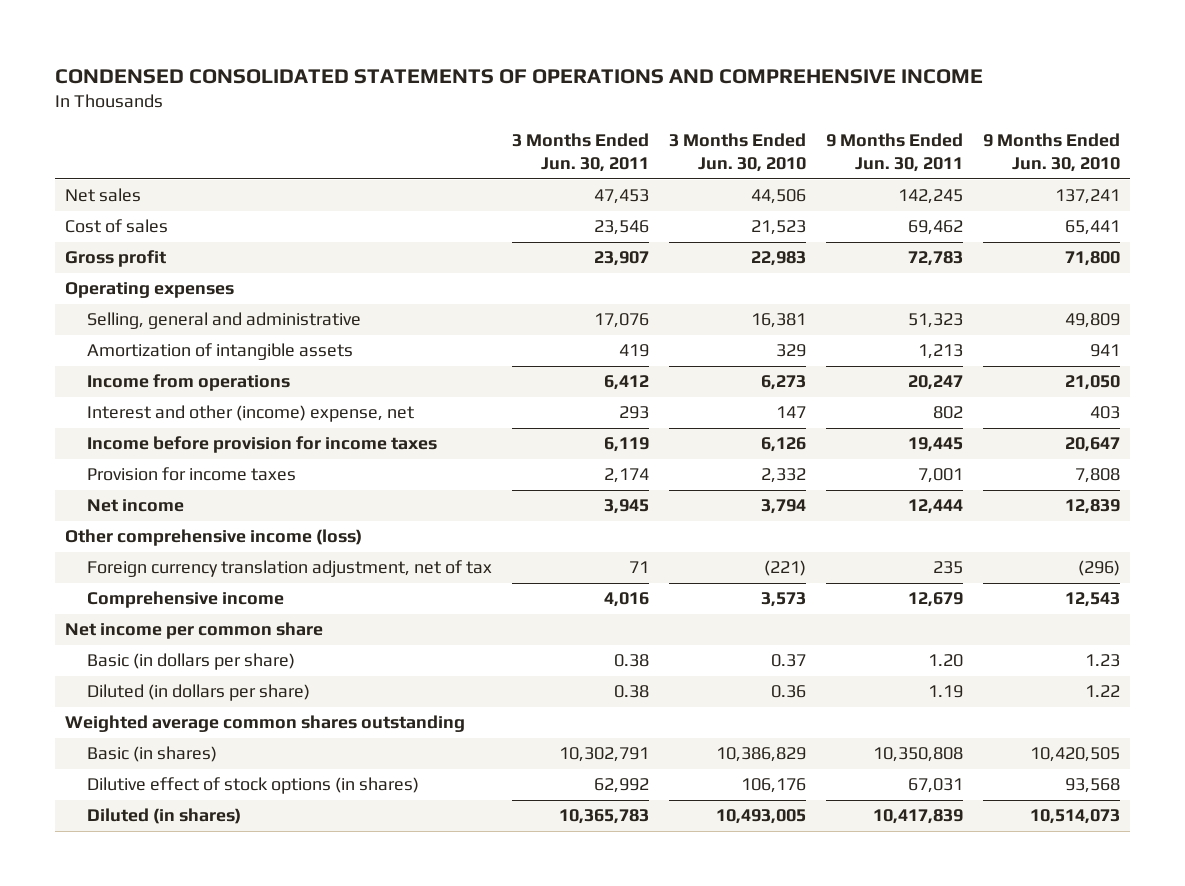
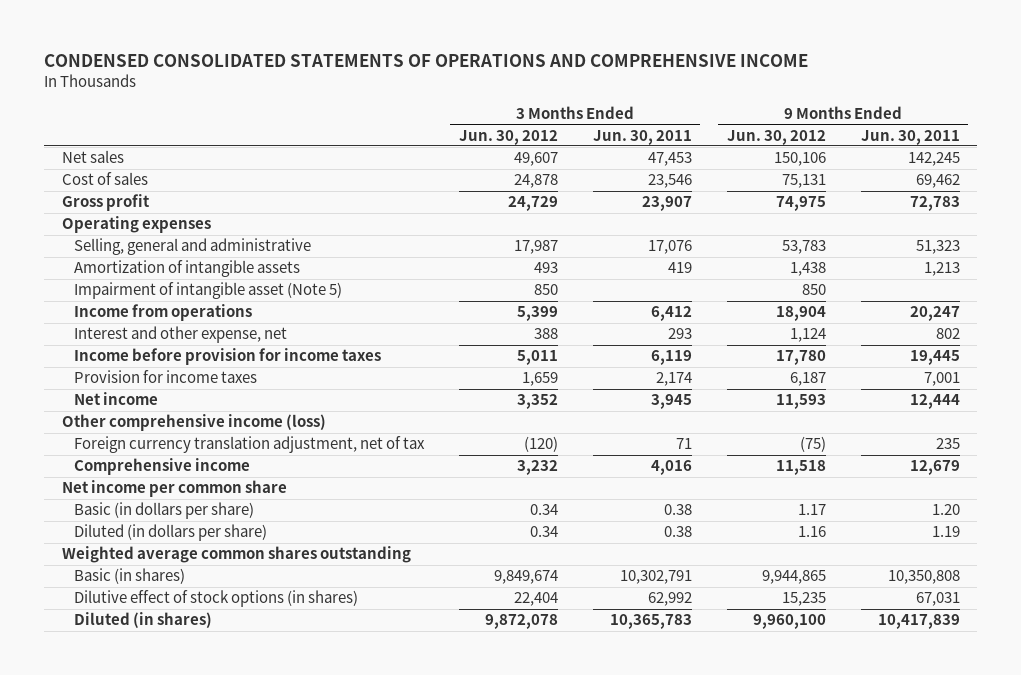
[669,133,807,173] 3 Months Ended Jun. 30, 2010 -> none
[983,133,1121,173] 9 Months Ended Jun. 30, 2010 -> none
none -> [458,129,558,145] Jun. 30, 2012
none -> [726,129,826,145] Jun. 30, 2012
none -> [73,282,342,300] Impairment of intangible asset (Note 5)
[86,405,414,423] Interest and other (income) expense, net -> [73,326,287,344] Interest and other expense, net

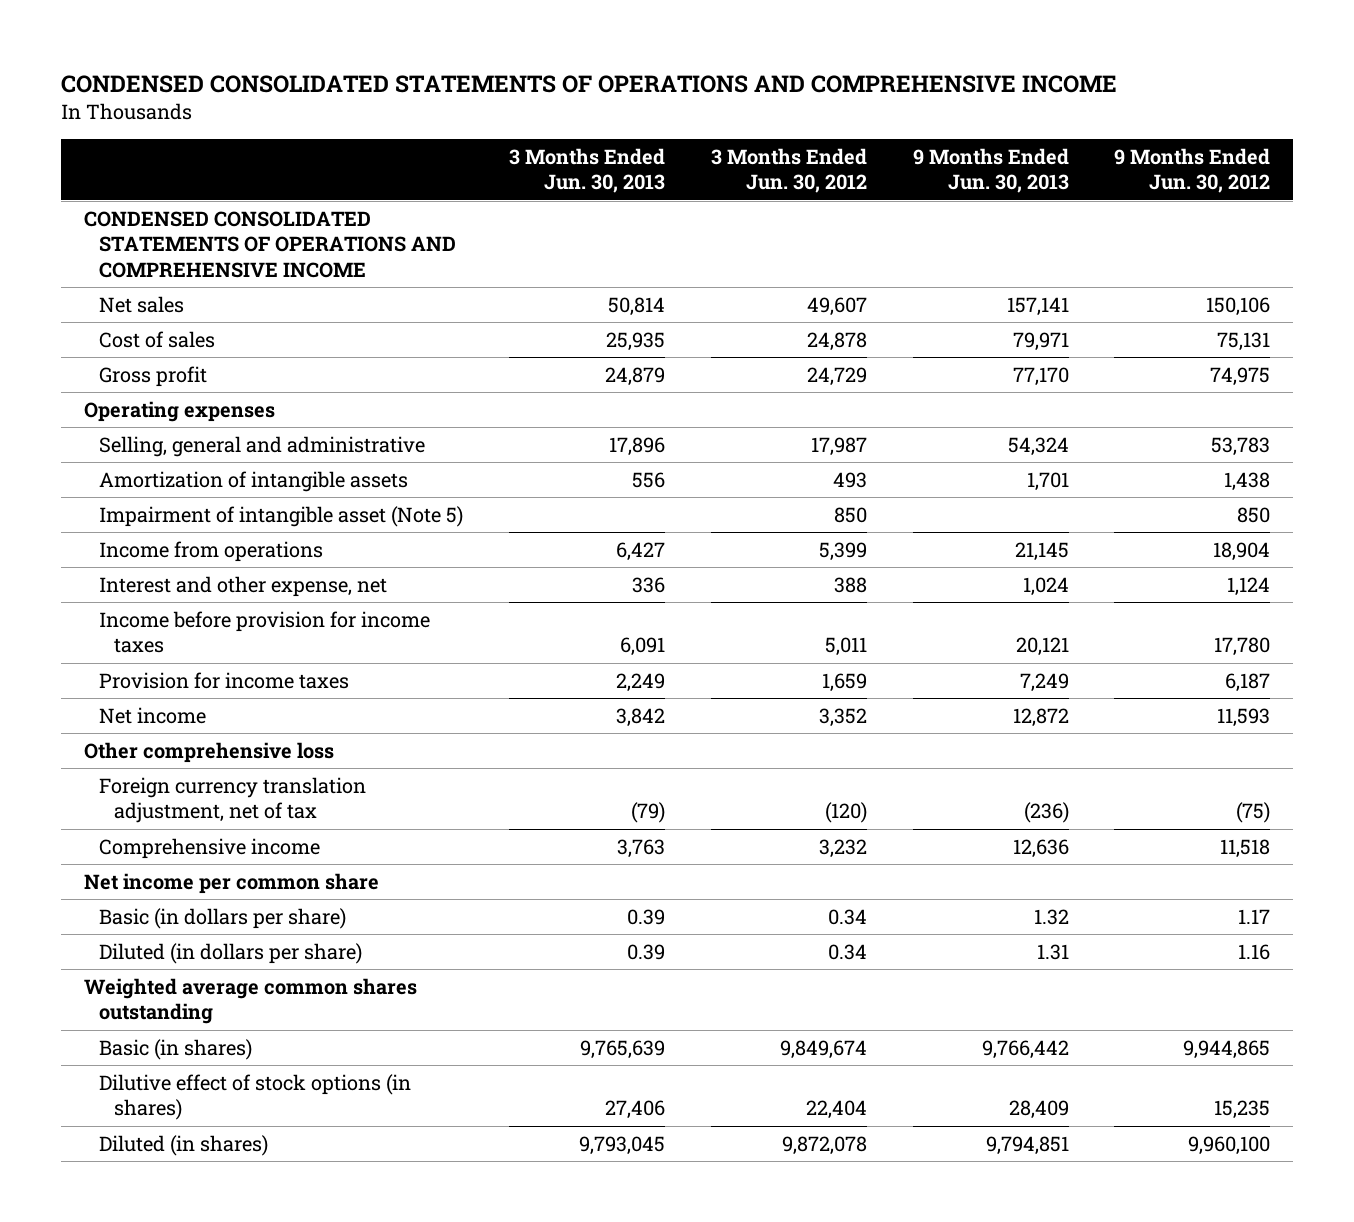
[592,129,692,145] Jun. 30, 2011 -> none
[860,129,960,145] Jun. 30, 2011 -> none
none -> [508,147,665,194] 3 Months Ended Jun. 30, 2013
none -> [912,147,1069,194] 9 Months Ended Jun. 30, 2013
none -> [83,210,456,278] CONDENSED CONSOLIDATED STATEMENTS OF OPERATIONS AND COMPREHENSIVE INCOME
[61,414,326,432] Other comprehensive income (loss) -> [83,741,334,763] Other comprehensive loss

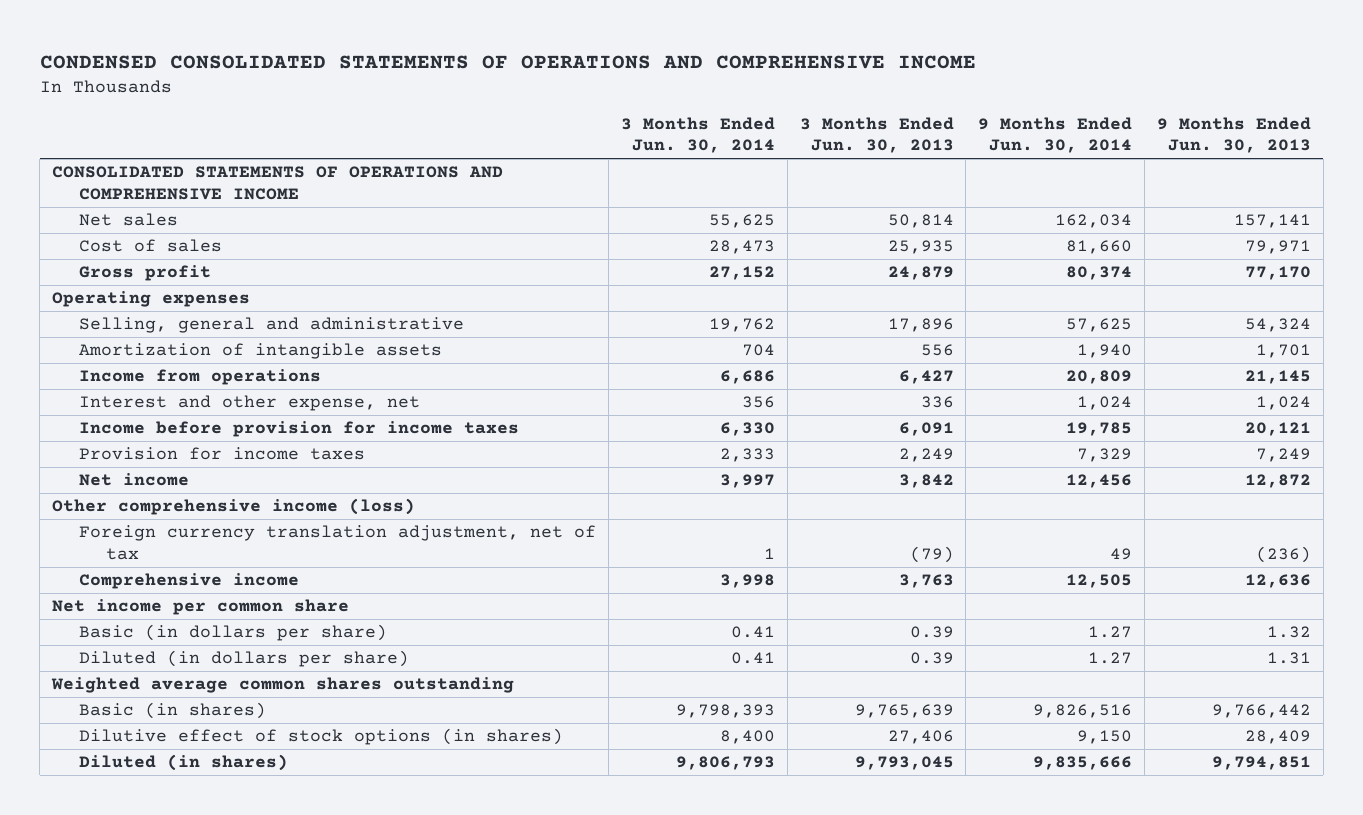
[710,147,867,194] 3 Months Ended Jun. 30, 2012 -> none
[1114,147,1271,194] 9 Months Ended Jun. 30, 2012 -> none
none -> [620,117,775,154] 3 Months Ended Jun. 30, 2014
none -> [978,117,1133,154] 9 Months Ended Jun. 30, 2014
[83,210,456,278] CONDENSED CONSOLIDATED STATEMENTS OF OPERATIONS AND COMPREHENSIVE INCOME -> [51,166,503,200] CONSOLIDATED STATEMENTS OF OPERATIONS AND COMPREHENSIVE INCOME
[98,505,463,527] Impairment of intangible asset (Note 5) -> none
[83,741,334,763] Other comprehensive loss -> [51,498,415,516] Other comprehensive income (loss)

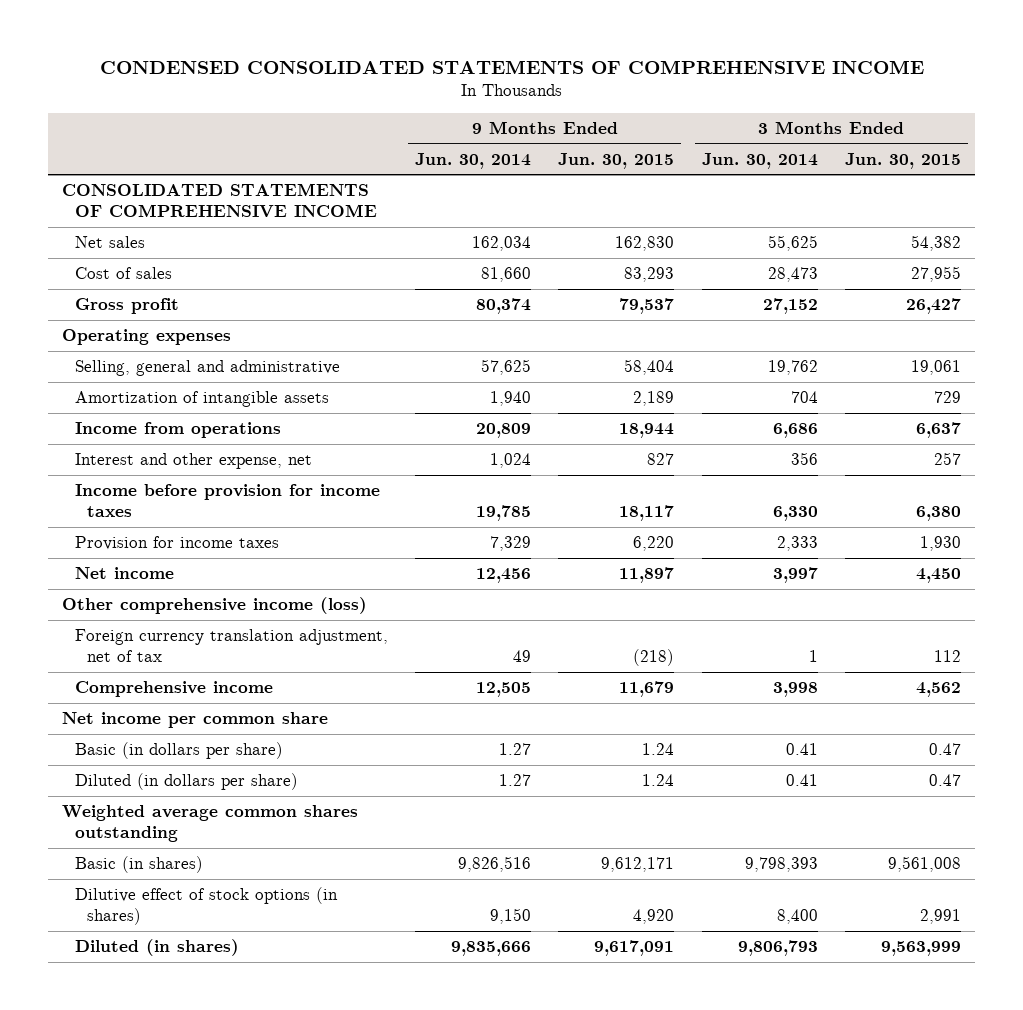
[39,54,976,69] CONDENSED CONSOLIDATED STATEMENTS OF OPERATIONS AND COMPREHENSIVE INCOME -> [99,59,924,74] CONDENSED CONSOLIDATED STATEMENTS OF COMPREHENSIVE INCOME
[799,117,954,154] 3 Months Ended Jun. 30, 2013 -> none
[1156,117,1311,154] 9 Months Ended Jun. 30, 2013 -> none
none -> [558,152,675,169] Jun. 30, 2015
none -> [845,152,962,169] Jun. 30, 2015
[51,166,503,200] CONSOLIDATED STATEMENTS OF OPERATIONS AND COMPREHENSIVE INCOME -> [61,183,377,218] CONSOLIDATED STATEMENTS OF COMPREHENSIVE INCOME

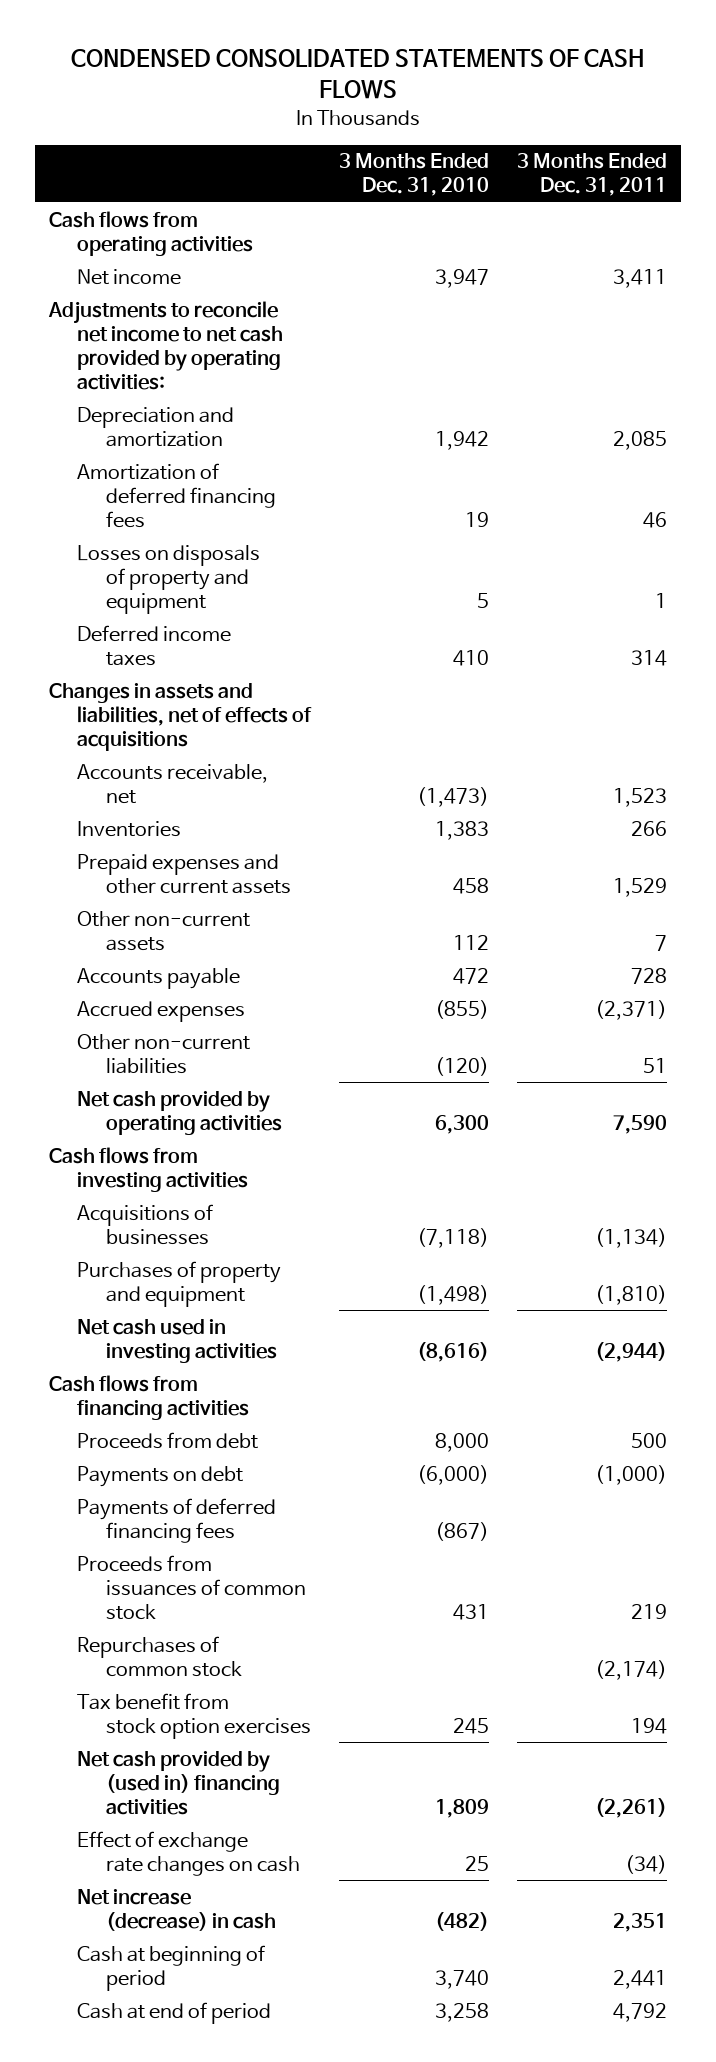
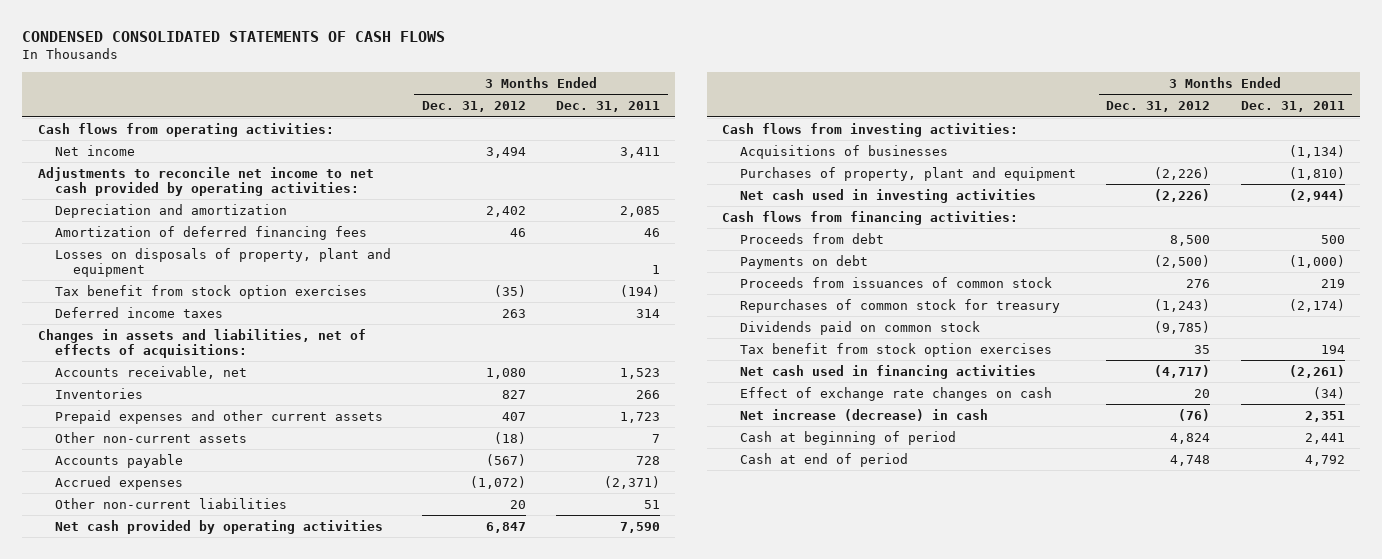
[339,153,490,197] 3 Months Ended Dec. 31, 2010 -> none
none -> [421,101,526,113] Dec. 31, 2012
[48,210,254,256] Cash flows from operating activities -> [37,122,334,137] Cash flows from operating activities:
[77,544,261,614] Losses on disposals of property and equipment -> [55,247,392,277] Losses on disposals of property, plant and equipment
none -> [55,284,368,299] Tax benefit from stock option exercises
[48,682,313,751] Changes in assets and liabilities, net of effects of acquisitions -> [37,328,366,358] Changes in assets and liabilities, net of effects of acquisitions:
[613,877,668,897] 1,529 -> [619,411,660,423] 1,723
[48,1146,249,1192] Cash flows from investing activities -> [722,122,1019,137] Cash flows from investing activities:
[77,1260,282,1307] Purchases of property and equipment -> [739,166,1076,181] Purchases of property, plant and equipment
[48,1374,250,1420] Cash flows from financing activities -> [722,210,1019,225] Cash flows from financing activities:
[77,1497,277,1543] Payments of deferred financing fees -> none
[77,1635,243,1677] Repurchases of common stock -> [739,298,1060,313] Repurchases of common stock for treasury
none -> [739,320,980,335] Dividends paid on common stock
[77,1750,281,1815] Net cash provided by (used in) financing activities -> [739,364,1036,379] Net cash used in financing activities

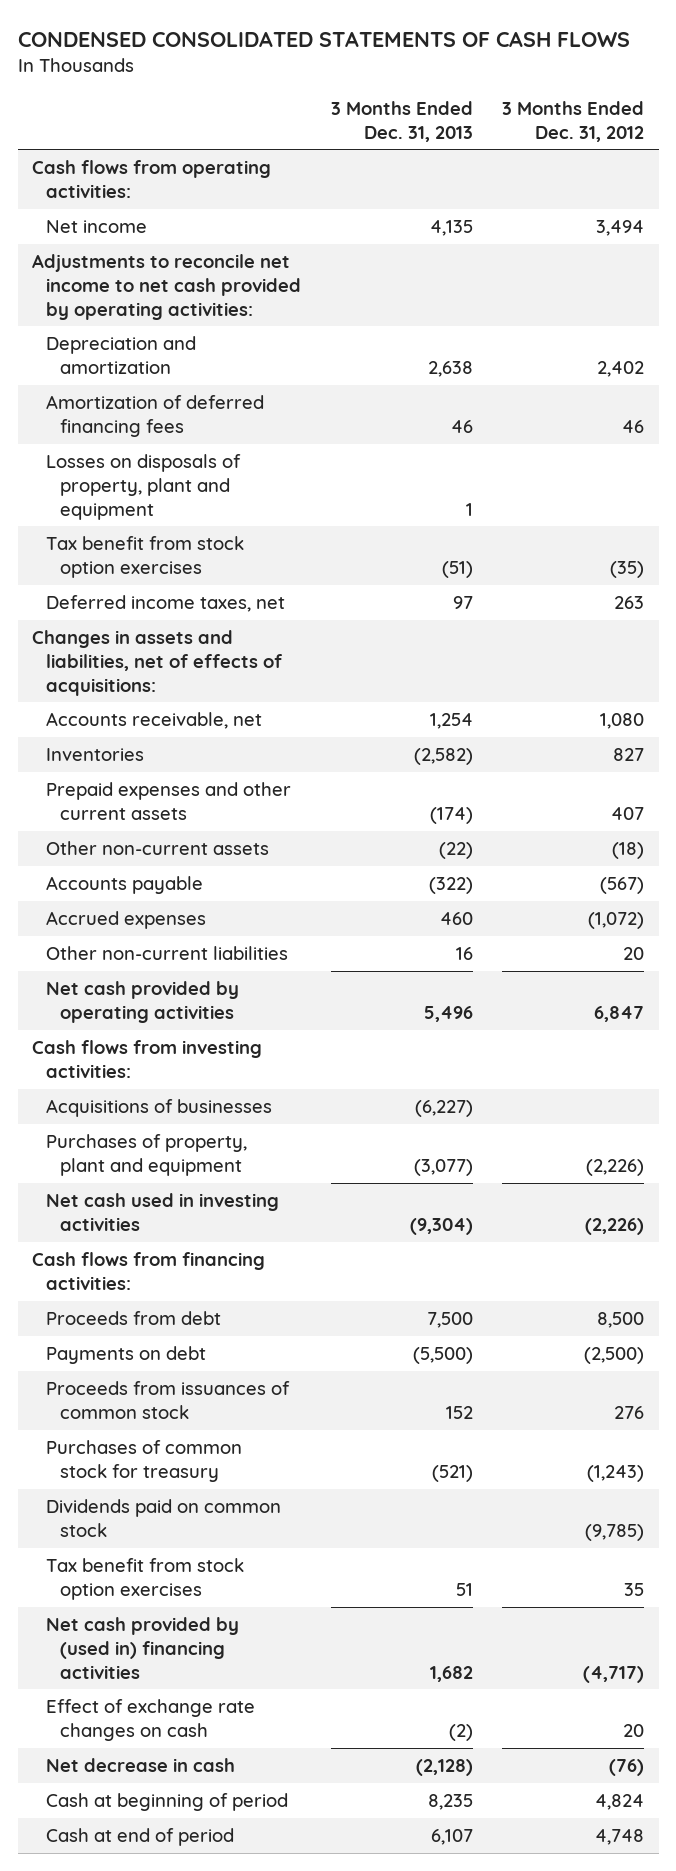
[555,101,660,113] Dec. 31, 2011 -> none
none -> [330,100,473,142] 3 Months Ended Dec. 31, 2013
[55,306,224,318] Deferred income taxes -> [46,594,286,612] Deferred income taxes, net
[739,298,1060,313] Repurchases of common stock for treasury -> [46,1439,243,1482] Purchases of common stock for treasury
[739,364,1036,379] Net cash used in financing activities -> [46,1616,240,1679] Net cash provided by (used in) financing activities
[739,408,988,421] Net increase (decrease) in cash -> [46,1757,236,1772] Net decrease in cash

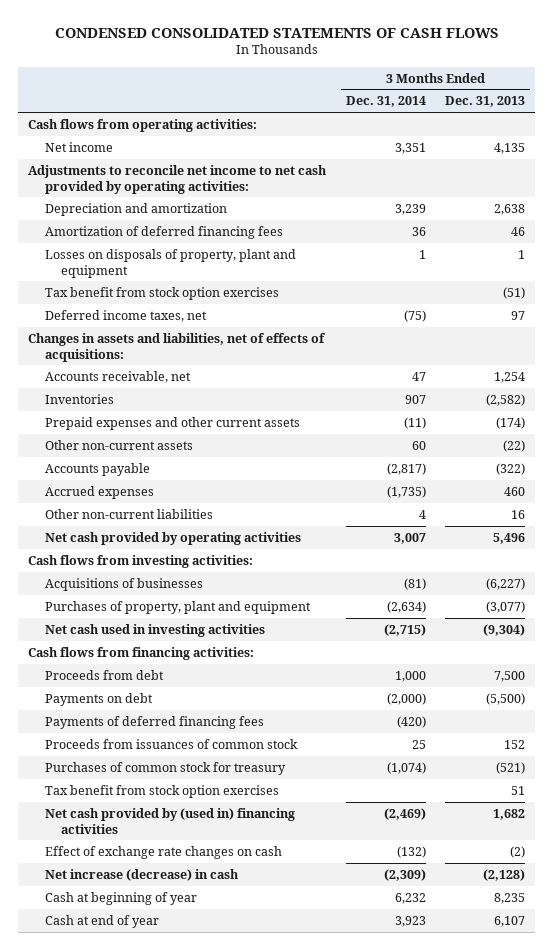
[502,100,645,142] 3 Months Ended Dec. 31, 2012 -> none
none -> [345,96,426,108] Dec. 31, 2014
none -> [44,715,264,729] Payments of deferred financing fees
[46,1498,282,1537] Dividends paid on common stock -> none
[46,1757,236,1772] Net decrease in cash -> [44,868,239,881] Net increase (decrease) in cash
[46,1792,289,1811] Cash at beginning of period -> [44,891,197,905] Cash at beginning of year
[46,1827,235,1846] Cash at end of period -> [44,914,159,928] Cash at end of year

